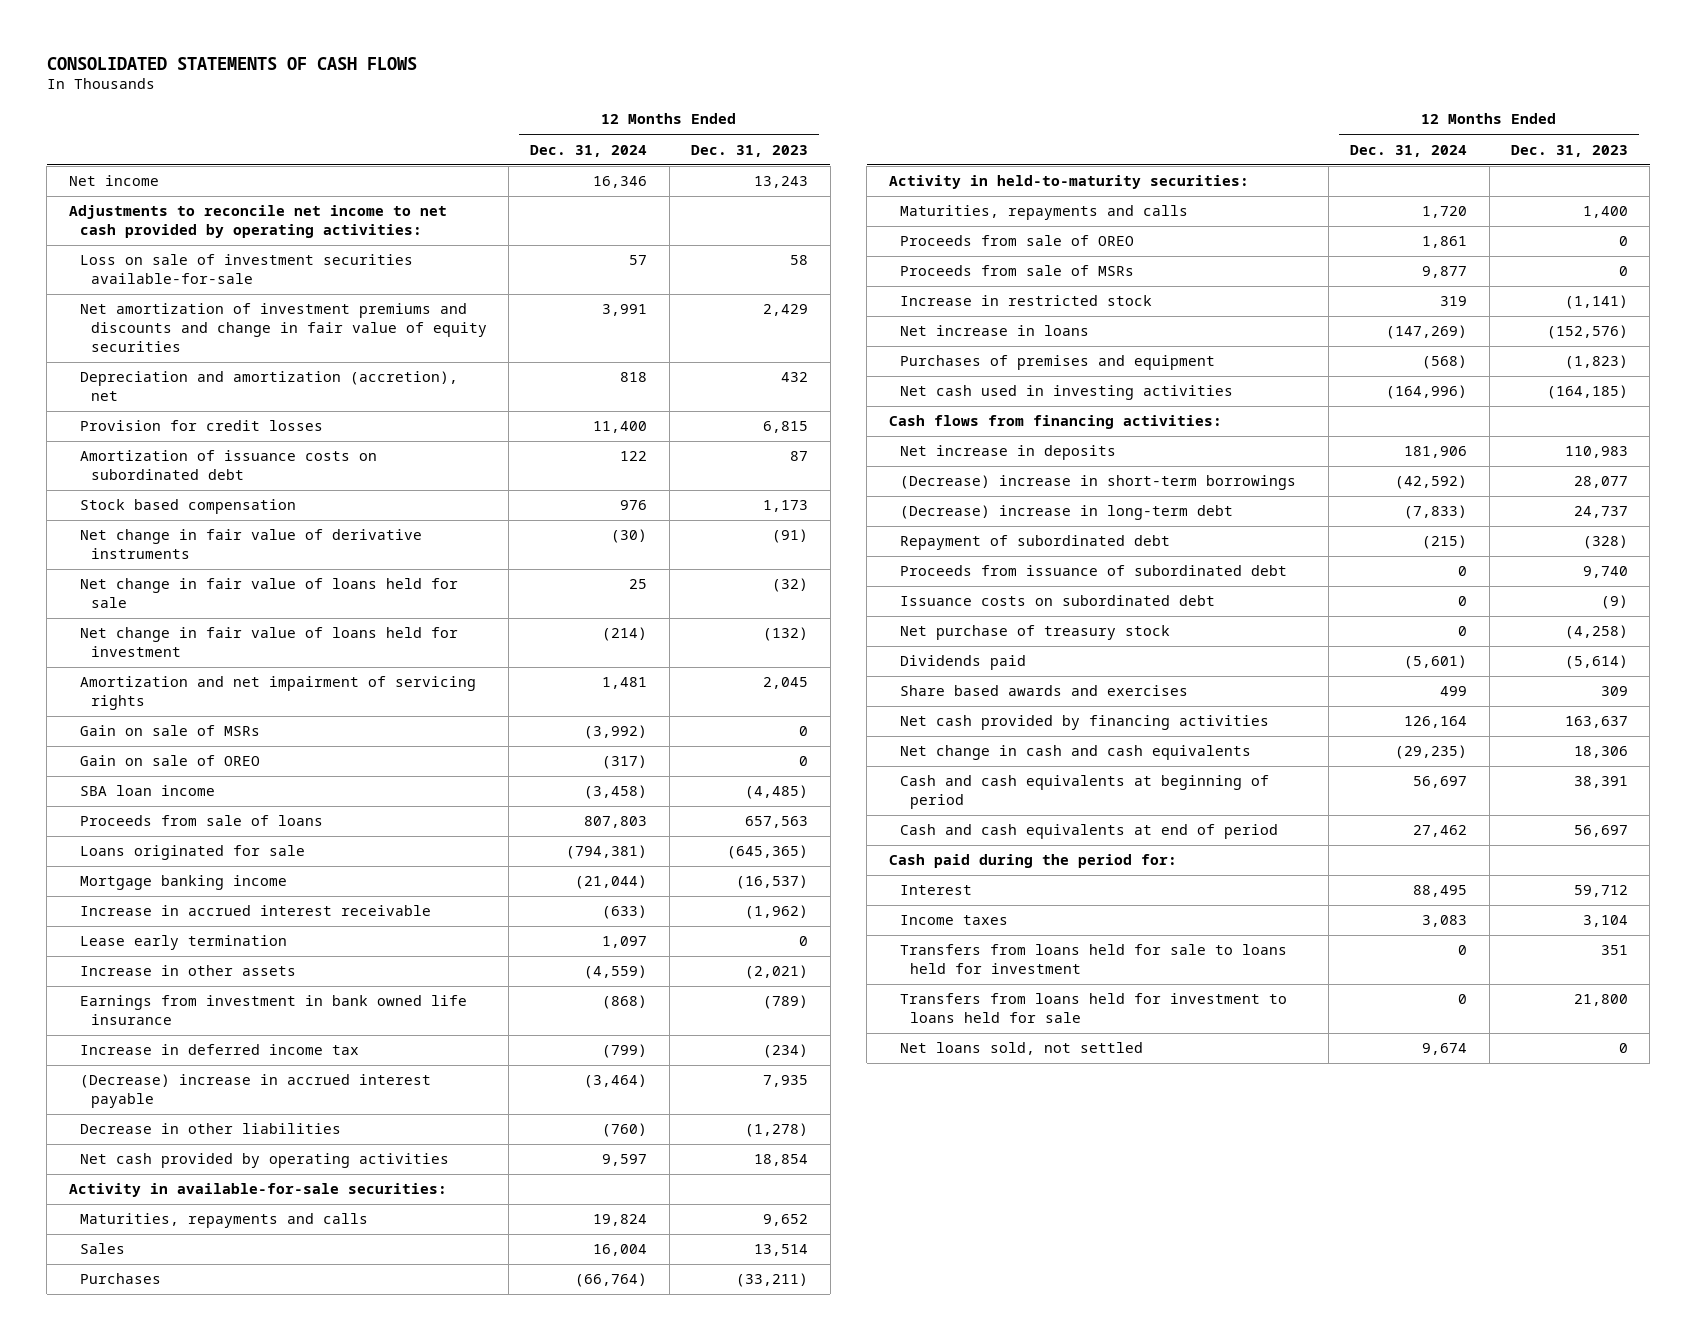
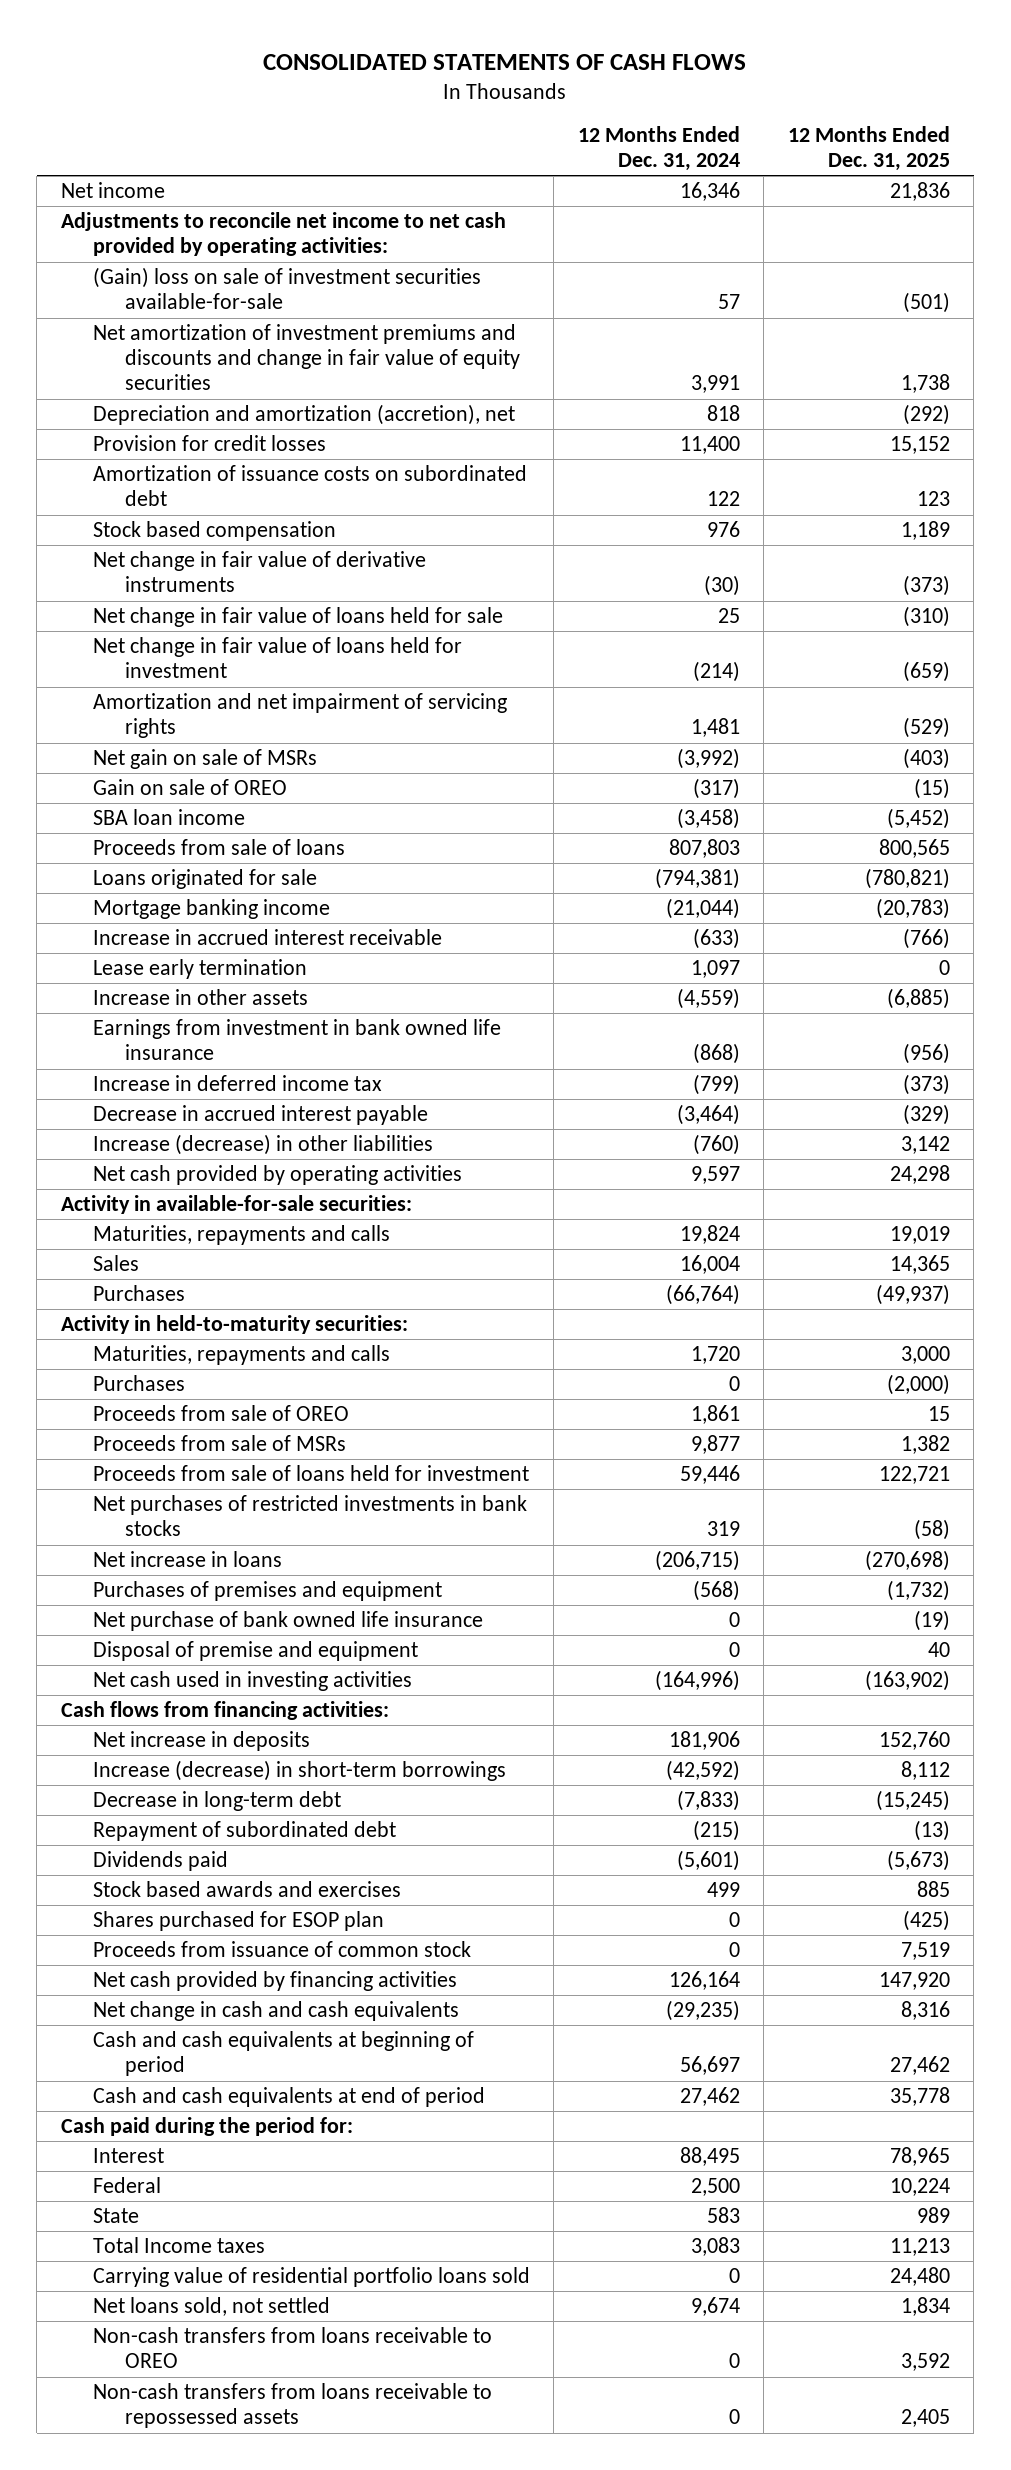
[691,144,809,157] Dec. 31, 2023 -> none
none -> [787,126,950,172] 12 Months Ended Dec. 31, 2025
[79,254,413,285] Loss on sale of investment securities available-for-sale -> [93,267,482,310] (Gain) loss on sale of investment securities available-for-sale
[79,725,260,737] Gain on sale of MSRs -> [93,749,318,770] Net gain on sale of MSRs
[79,1074,431,1109] (Decrease) increase in accrued interest payable -> [93,1105,429,1126] Decrease in accrued interest payable
[79,1123,341,1135] Decrease in other liabilities -> [93,1134,434,1156] Increase (decrease) in other liabilities
none -> [93,1375,186,1392] Purchases
none -> [93,1465,530,1482] Proceeds from sale of loans held for investment
[899,295,1152,307] Increase in restricted stock -> [93,1495,528,1537] Net purchases of restricted investments in bank stocks
[1386,325,1468,340] (147,269) -> [654,1550,740,1572] (206,715)
none -> [93,1611,484,1632] Net purchase of bank owned life insurance
none -> [93,1641,419,1662] Disposal of premise and equipment
[899,475,1296,491] (Decrease) increase in short-term borrowings -> [93,1760,507,1782] Increase (decrease) in short-term borrowings
[899,505,1233,521] (Decrease) increase in long-term debt -> [93,1791,342,1812] Decrease in long-term debt
[899,565,1287,577] Proceeds from issuance of subordinated debt -> none
[899,595,1215,607] Issuance costs on subordinated debt -> none
[899,625,1170,641] Net purchase of treasury stock -> none
[899,685,1188,697] Share based awards and exercises -> [93,1881,402,1898] Stock based awards and exercises
none -> [93,1911,385,1932] Shares purchased for ESOP plan
none -> [93,1941,472,1958] Proceeds from issuance of common stock
[899,944,1287,975] Transfers from loans held for sale to loans held for investment -> none
[899,993,1287,1024] Transfers from loans held for investment to loans held for sale -> none
none -> [93,2177,162,2194] Federal
none -> [93,2208,140,2224] State
[899,915,1008,926] Income taxes -> [93,2237,266,2254] Total Income taxes
none -> [93,2267,531,2288] Carrying value of residential portfolio loans sold
none -> [93,2327,493,2369] Non-cash transfers from loans receivable to OREO
none -> [93,2383,493,2429] Non-cash transfers from loans receivable to repossessed assets

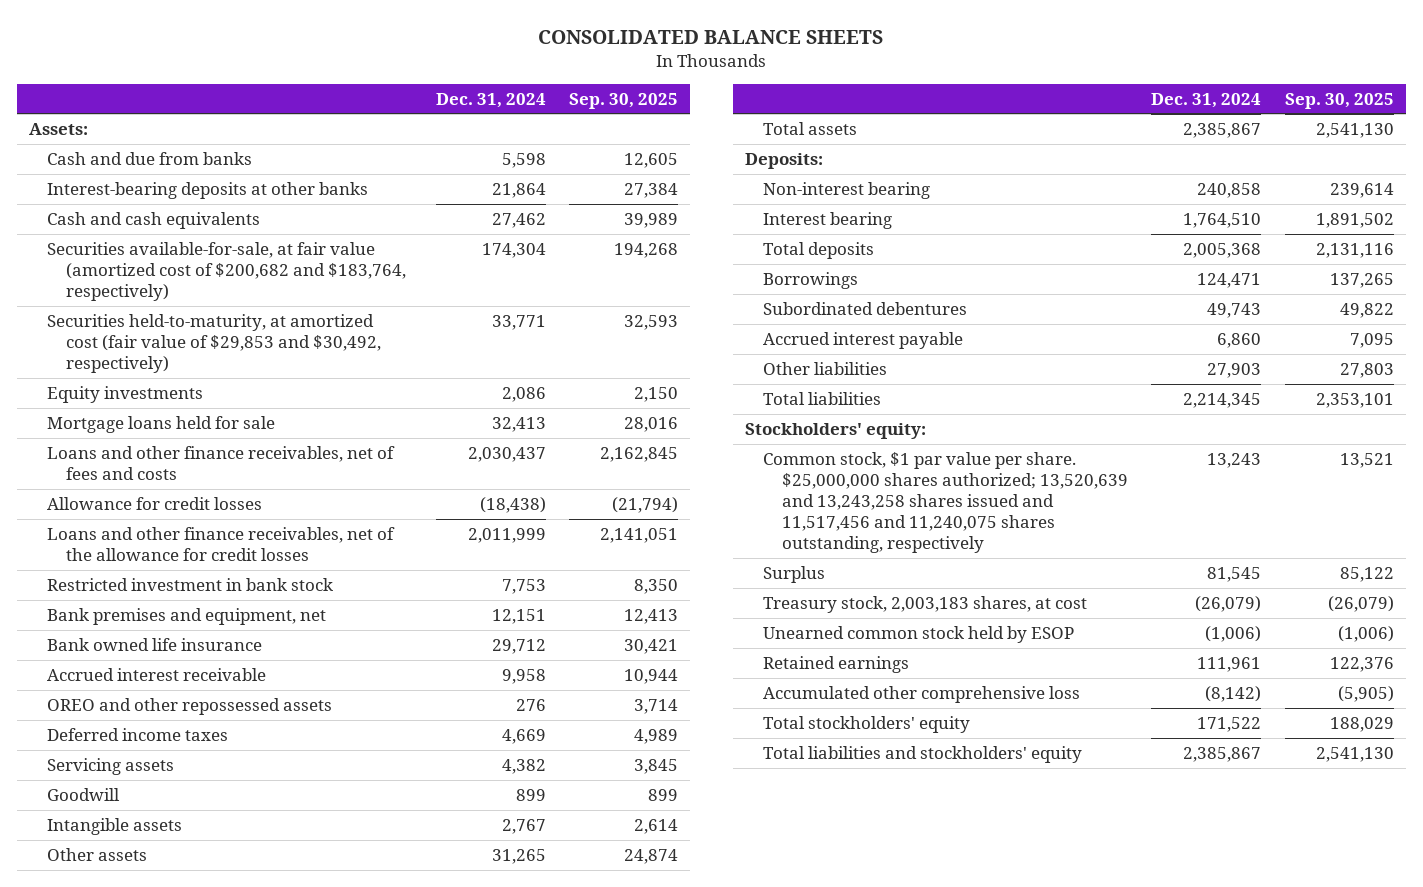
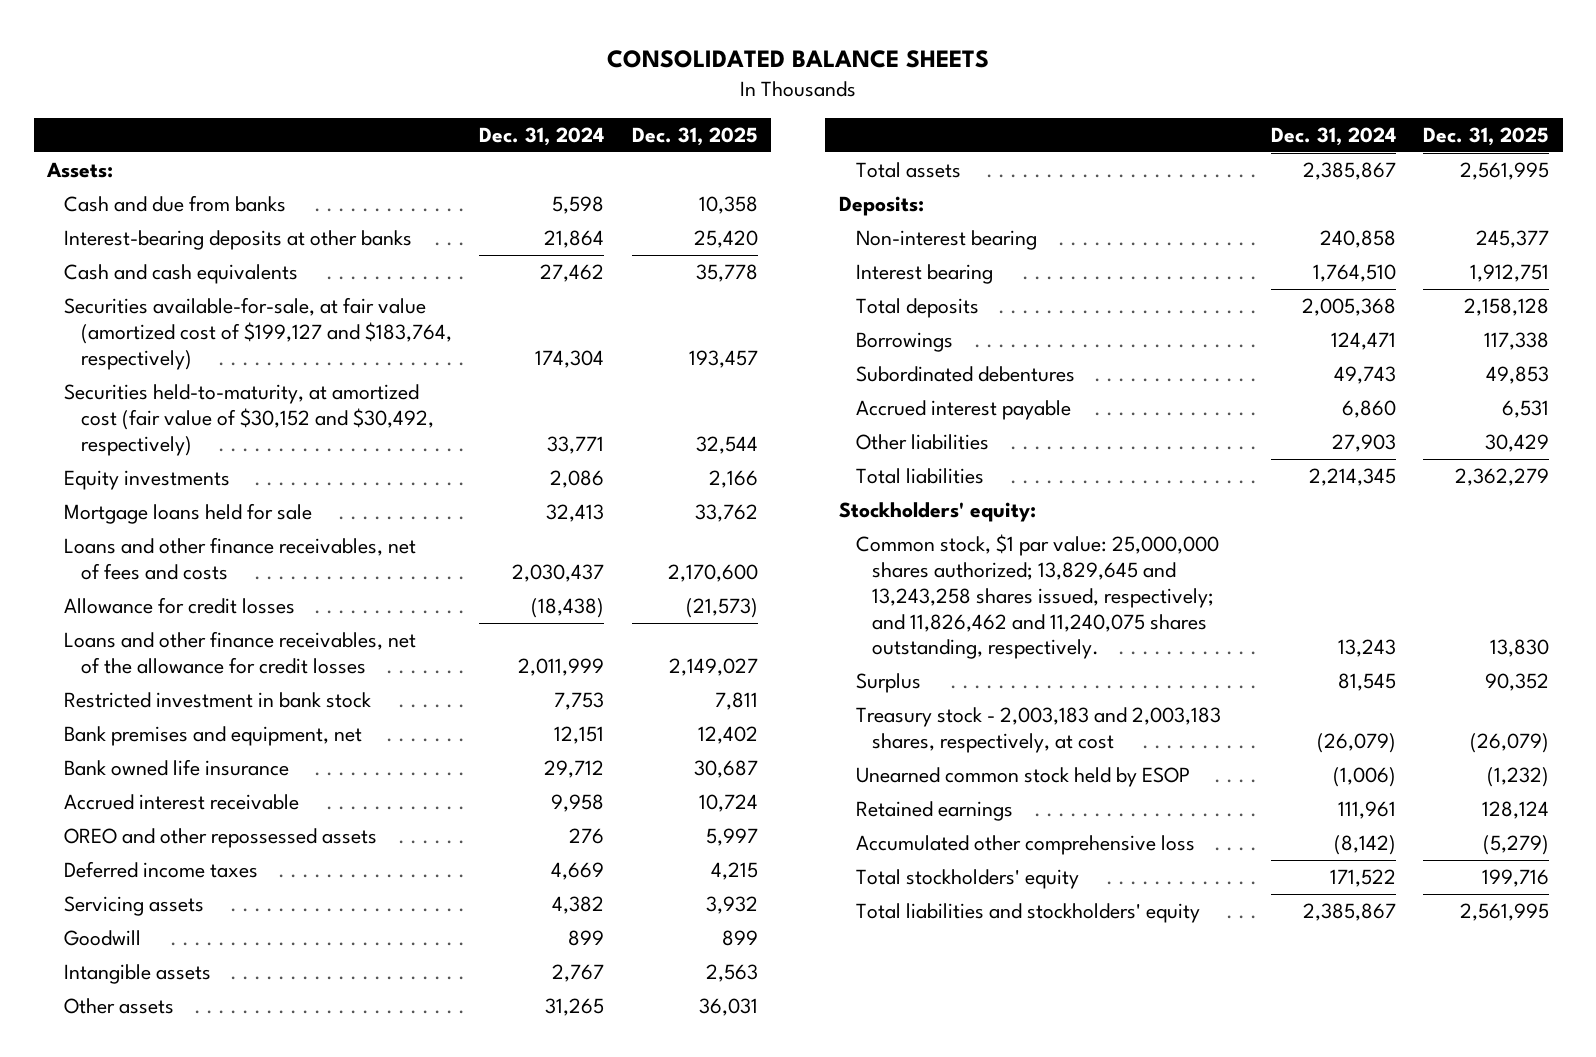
[569,92,679,109] Sep. 30, 2025 -> none
none -> [631,126,758,146] Dec. 31, 2025
[47,241,406,301] Securities available-for-sale, at fair value (amortized cost of $200,682 and $183,764, respectively) -> [63,297,452,370] Securities available-for-sale, at fair value (amortized cost of $199,127 and $183,764, respectively)
[47,313,381,373] Securities held-to-maturity, at amortized cost (fair value of $29,853 and $30,492, respectively) -> [63,384,434,456] Securities held-to-maturity, at amortized cost (fair value of $30,152 and $30,492, respectively)
[763,451,1128,553] Common stock, $1 par value per share. $25,000,000 shares authorized; 13,520,639 and 13,243,258 shares issued and 11,517,456 and 11,240,075 shares outstanding, respectively -> [855,534,1219,660] Common stock, $1 par value: 25,000,000 shares authorized; 13,829,645 and 13,243,258 shares issued, respectively; and 11,826,462 and 11,240,075 shares outstanding, respectively.
[763,595,1088,613] Treasury stock, 2,003,183 shares, at cost -> [855,707,1221,754] Treasury stock - 2,003,183 and 2,003,183 shares, respectively, at cost

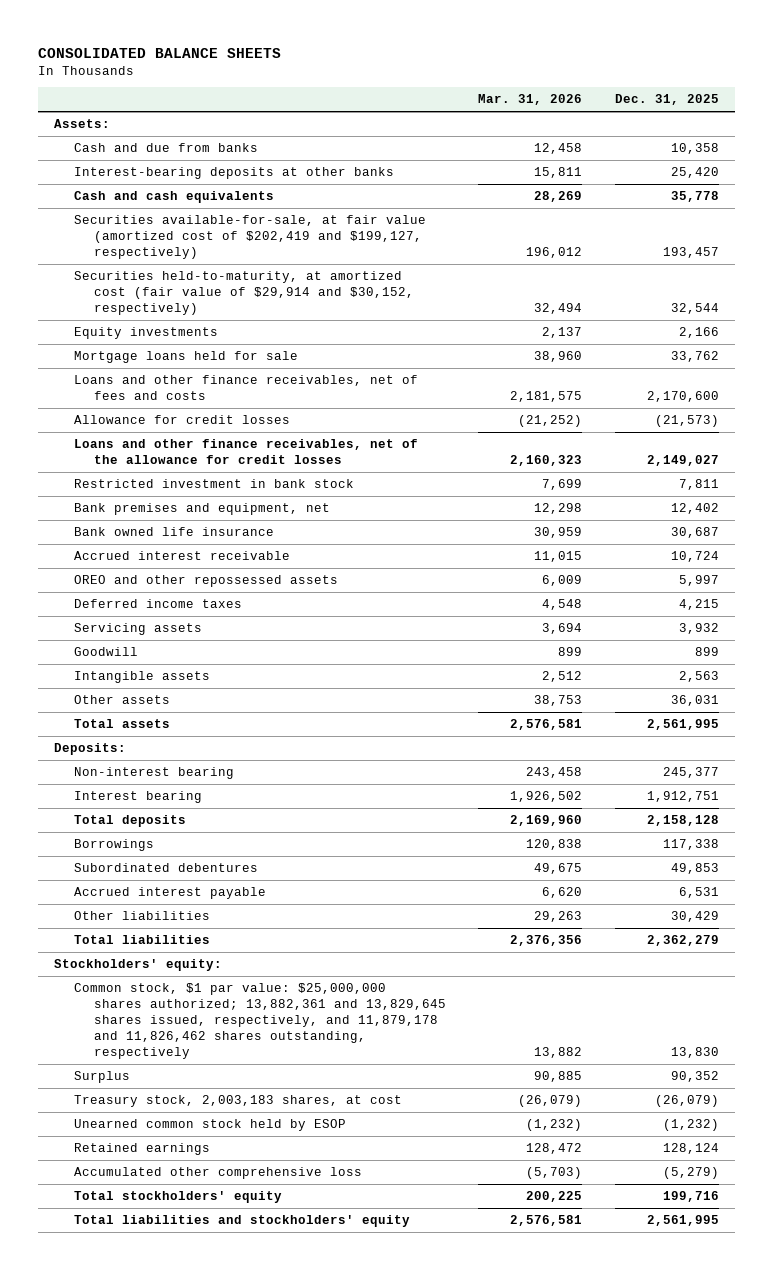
[479,126,605,146] Dec. 31, 2024 -> none
none -> [478,94,583,106] Mar. 31, 2026
[63,297,452,370] Securities available-for-sale, at fair value (amortized cost of $199,127 and $183,764, respectively) -> [74,215,427,259] Securities available-for-sale, at fair value (amortized cost of $202,419 and $199,127, respectively)
[63,384,434,456] Securities held-to-maturity, at amortized cost (fair value of $30,152 and $30,492, respectively) -> [74,271,415,315] Securities held-to-maturity, at amortized cost (fair value of $29,914 and $30,152, respectively)
[855,534,1219,660] Common stock, $1 par value: 25,000,000 shares authorized; 13,829,645 and 13,243,258 shares issued, respectively; and 11,826,462 and 11,240,075 shares outstanding, respectively. -> [74,983,447,1059] Common stock, $1 par value: $25,000,000 shares authorized; 13,882,361 and 13,829,645 shares issued, respectively, and 11,879,178 and 11,826,462 shares outstanding, respectively
[855,707,1221,754] Treasury stock - 2,003,183 and 2,003,183 shares, respectively, at cost -> [74,1095,403,1108] Treasury stock, 2,003,183 shares, at cost

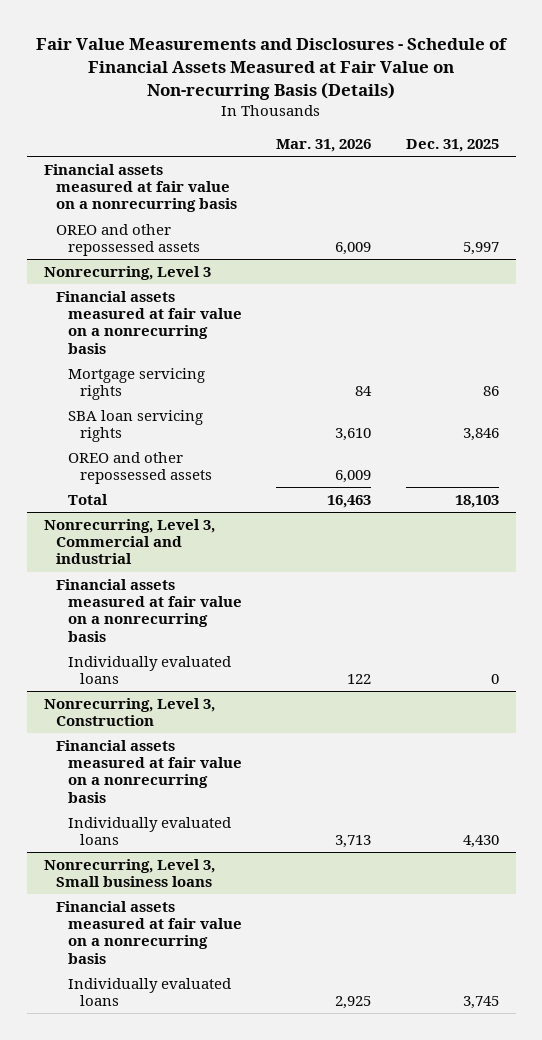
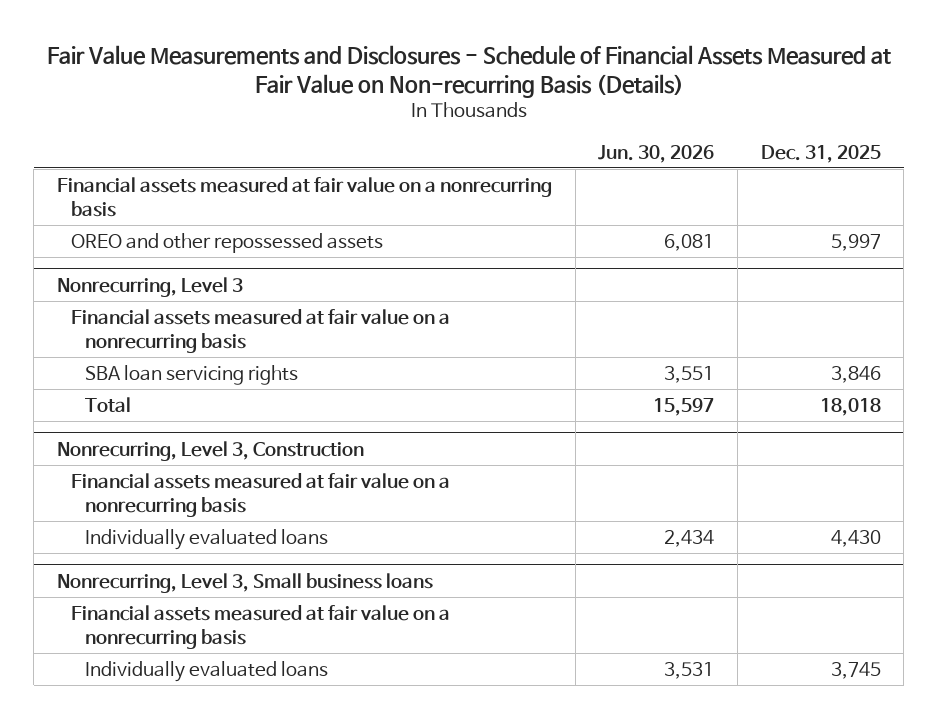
[276,139,372,153] Mar. 31, 2026 -> none
none -> [598,144,715,163] Jun. 30, 2026
[67,367,205,401] Mortgage servicing rights -> none
[67,451,212,485] OREO and other repossessed assets -> none
[43,518,215,565] Nonrecurring, Level 3, Commercial and industrial -> none
[55,578,242,642] Financial assets measured at fair value on a nonrecurring basis -> none
[67,655,231,685] Individually evaluated loans -> none
[454,494,499,508] 18,103 -> [819,397,881,416] 18,018

